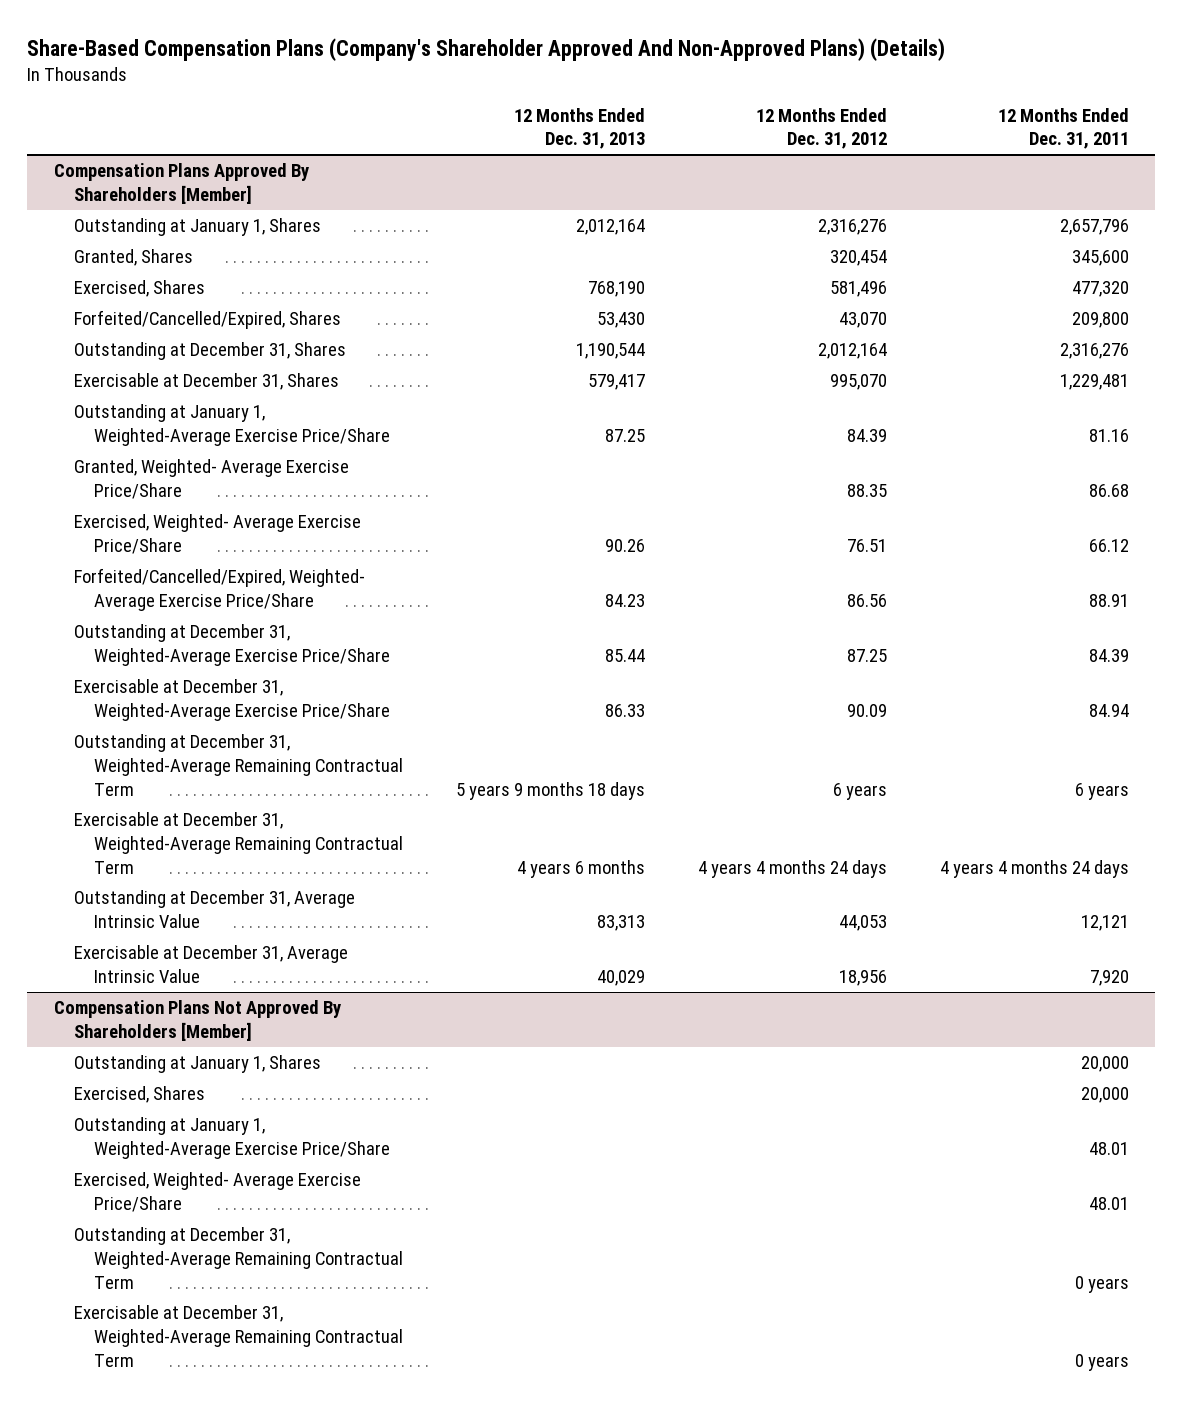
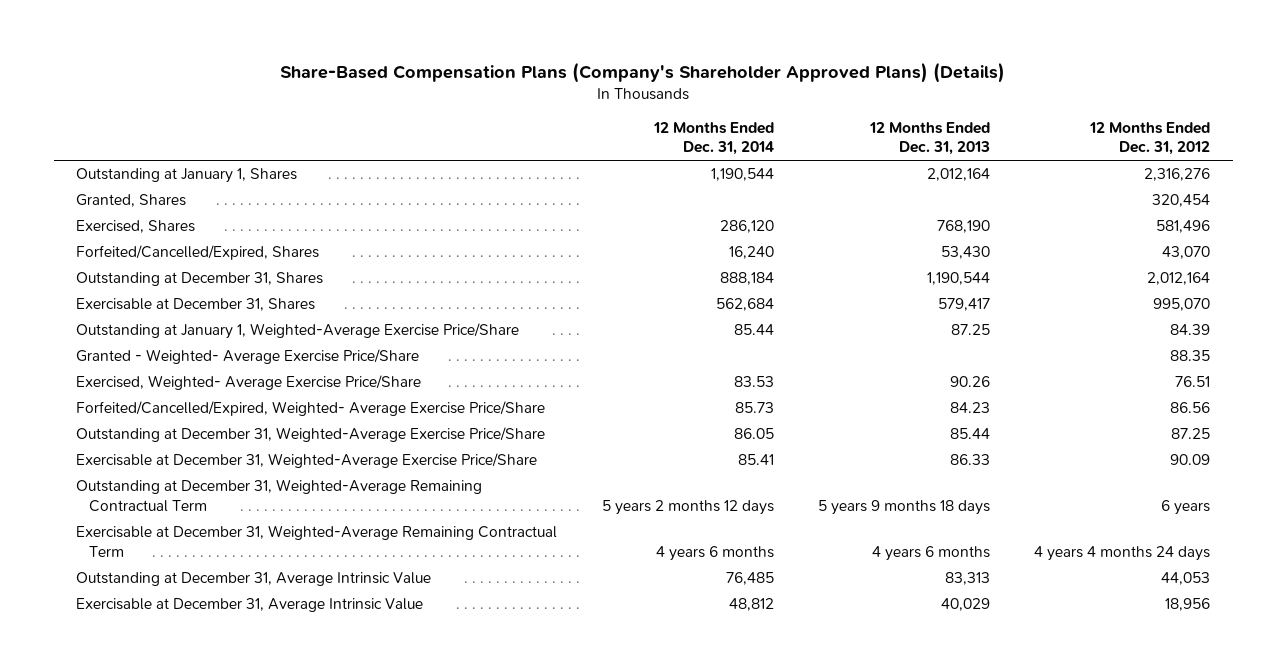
[27,37,946,61] Share-Based Compensation Plans (Company's Shareholder Approved And Non-Approved Plans) (Details) -> [280,62,1006,84] Share-Based Compensation Plans (Company's Shareholder Approved Plans) (Details)
[997,107,1129,150] 12 Months Ended Dec. 31, 2011 -> none
none -> [652,121,774,156] 12 Months Ended Dec. 31, 2014
[53,163,309,204] Compensation Plans Approved By Shareholders [Member] -> none
[73,459,349,499] Granted, Weighted- Average Exercise Price/Share -> [76,349,420,365] Granted - Weighted- Average Exercise Price/Share
[53,1000,341,1041] Compensation Plans Not Approved By Shareholders [Member] -> none
[73,1055,321,1074] Outstanding at January 1, Shares -> none
[73,1086,205,1104] Exercised, Shares -> none
[73,1117,390,1159] Outstanding at January 1, Weighted-Average Exercise Price/Share -> none
[73,1172,361,1212] Exercised, Weighted- Average Exercise Price/Share -> none
[73,1227,403,1289] Outstanding at December 31, Weighted-Average Remaining Contractual Term -> none
[73,1305,403,1367] Exercisable at December 31, Weighted-Average Remaining Contractual Term -> none

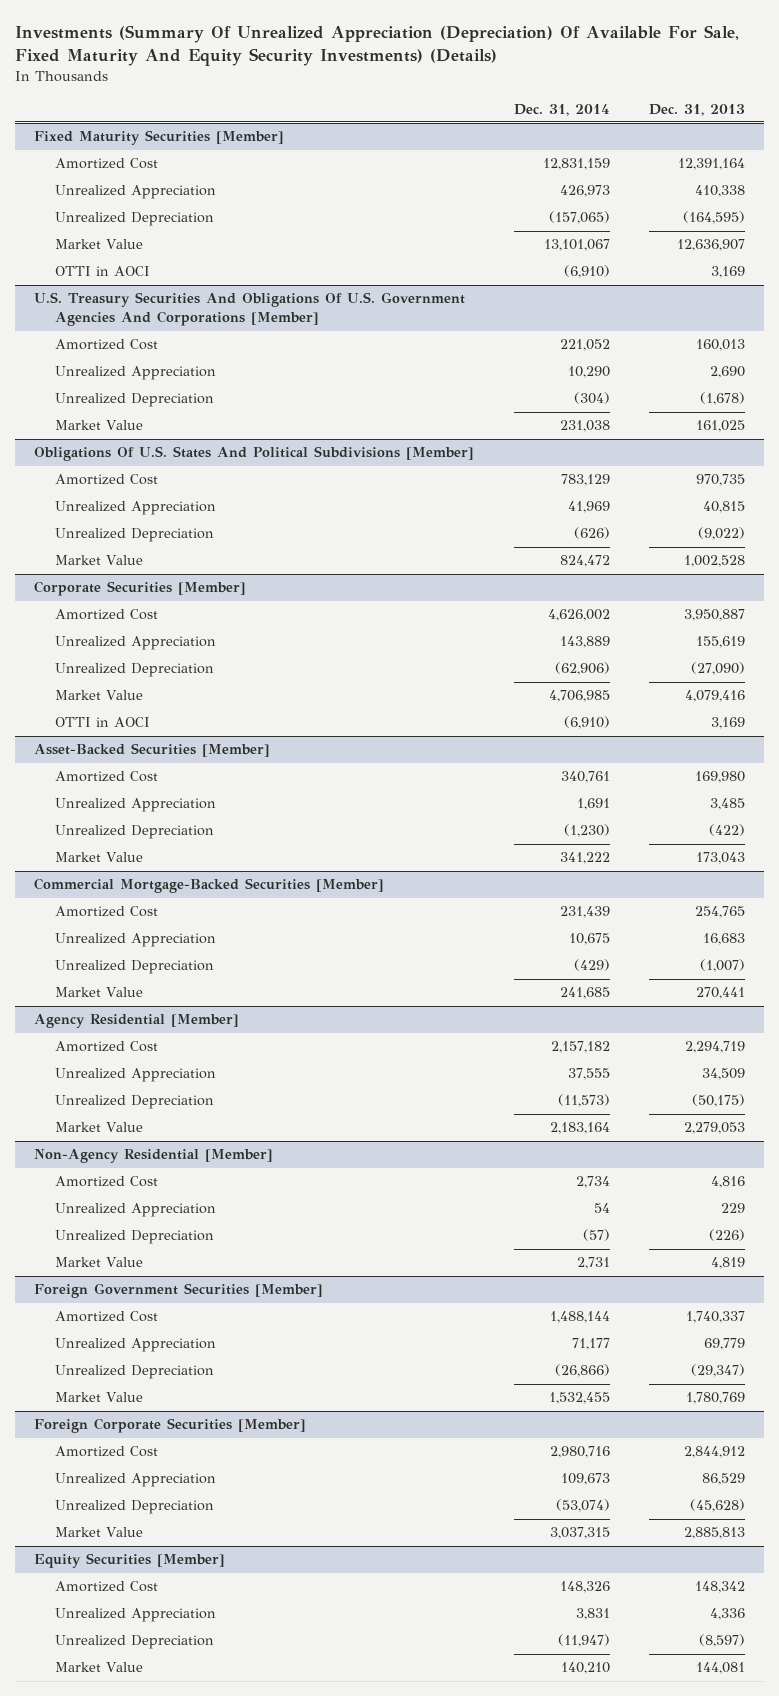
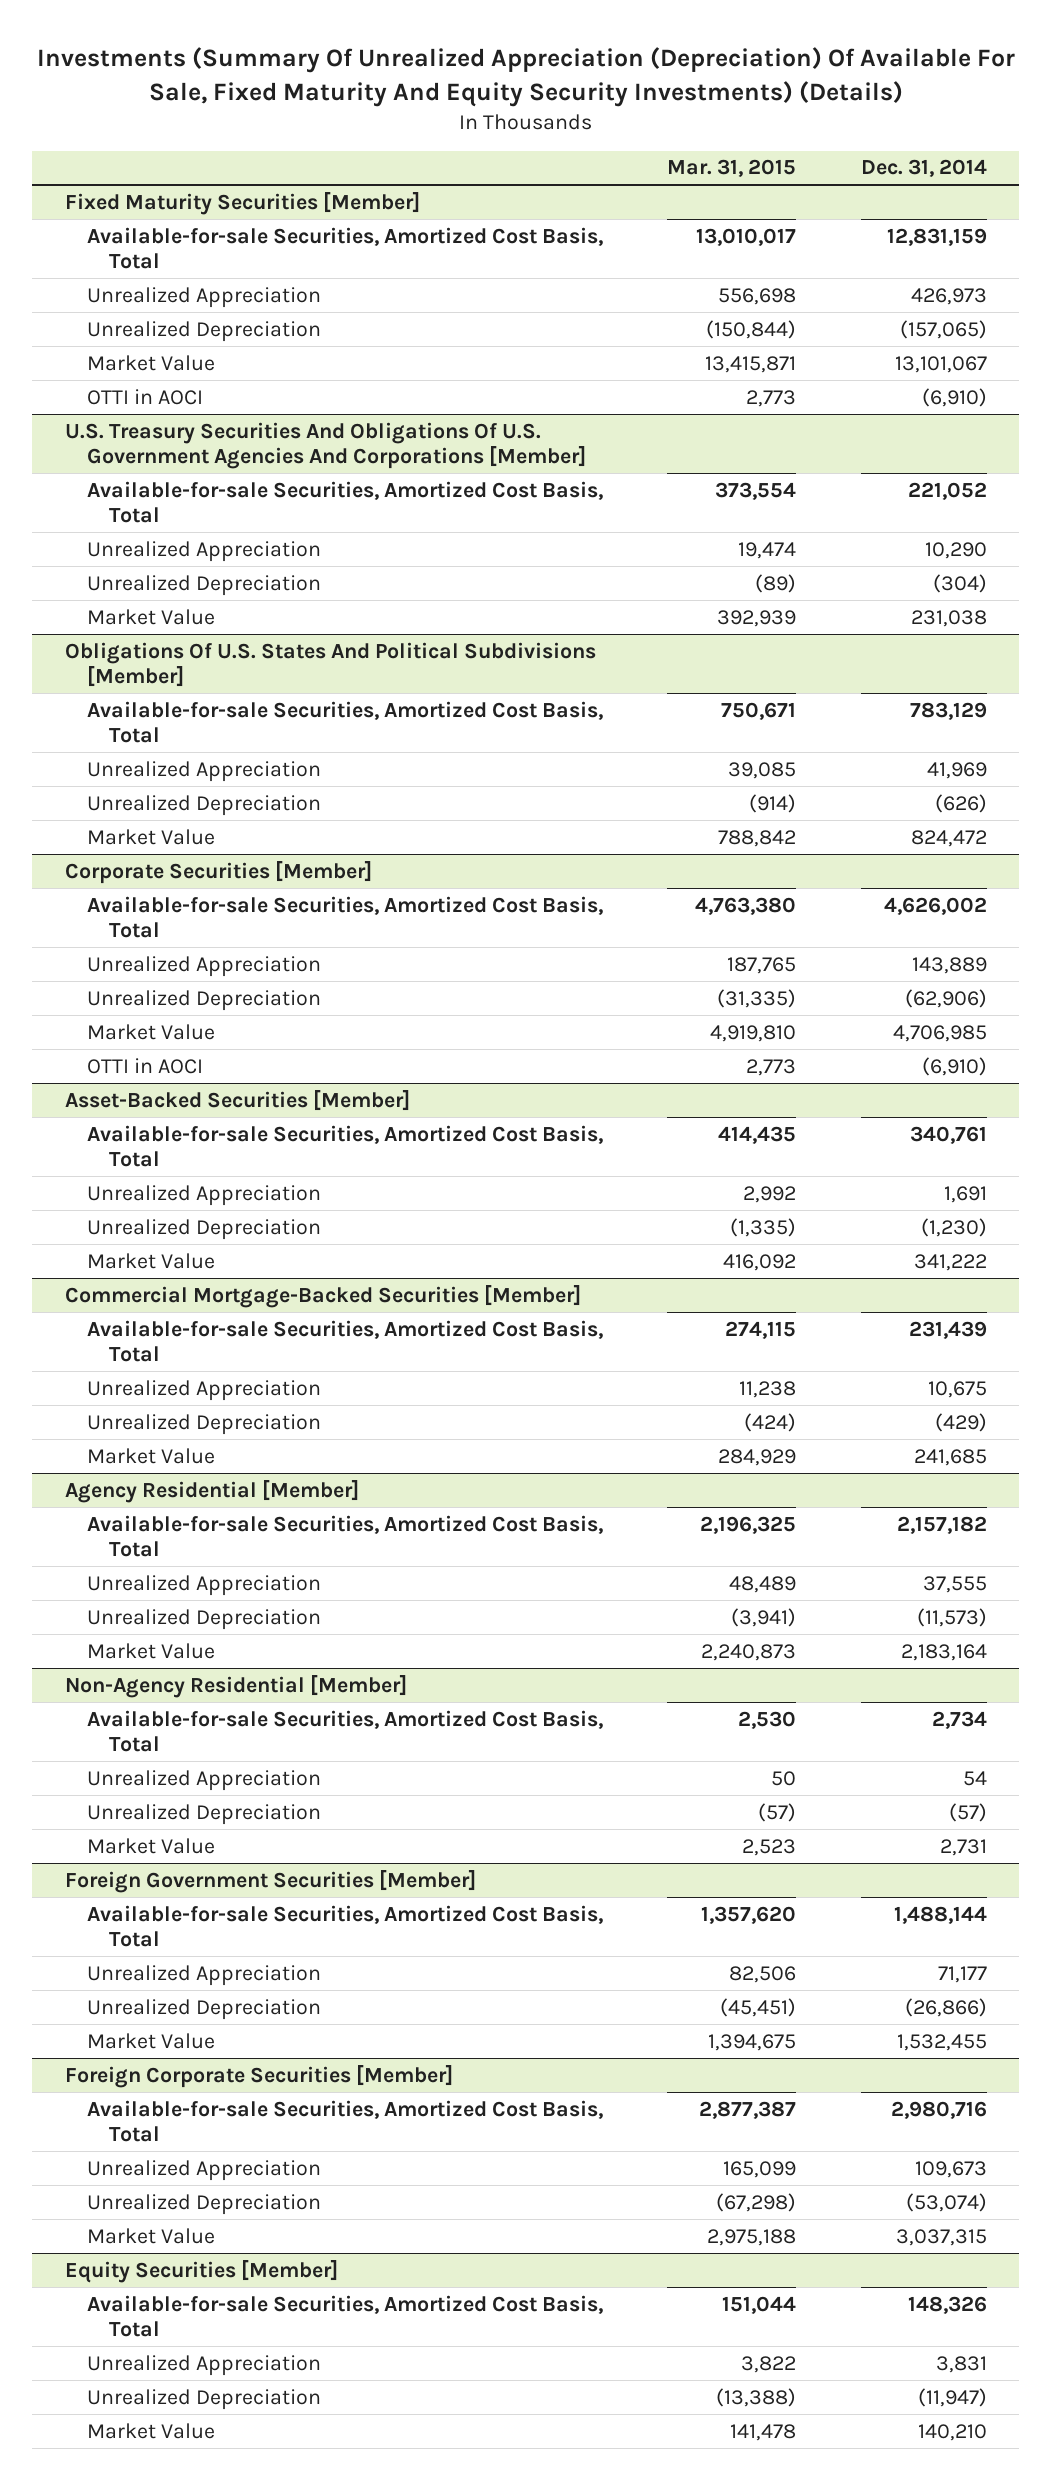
[648,103,745,116] Dec. 31, 2013 -> none
none -> [667,159,797,178] Mar. 31, 2015
[55,158,159,170] Amortized Cost -> [86,226,603,269] Available-for-sale Securities, Amortized Cost Basis, Total
[55,339,159,351] Amortized Cost -> [86,480,603,523] Available-for-sale Securities, Amortized Cost Basis, Total
[55,474,159,486] Amortized Cost -> [86,700,603,743] Available-for-sale Securities, Amortized Cost Basis, Total
[55,609,159,621] Amortized Cost -> [86,895,603,938] Available-for-sale Securities, Amortized Cost Basis, Total
[55,771,159,783] Amortized Cost -> [86,1124,603,1167] Available-for-sale Securities, Amortized Cost Basis, Total
[55,906,159,918] Amortized Cost -> [86,1319,603,1362] Available-for-sale Securities, Amortized Cost Basis, Total
[55,1041,159,1053] Amortized Cost -> [86,1514,603,1557] Available-for-sale Securities, Amortized Cost Basis, Total
[55,1176,159,1188] Amortized Cost -> [86,1709,603,1752] Available-for-sale Securities, Amortized Cost Basis, Total
[55,1311,159,1323] Amortized Cost -> [86,1904,603,1947] Available-for-sale Securities, Amortized Cost Basis, Total
[55,1446,159,1458] Amortized Cost -> [86,2099,603,2142] Available-for-sale Securities, Amortized Cost Basis, Total
[55,1581,159,1593] Amortized Cost -> [86,2294,603,2337] Available-for-sale Securities, Amortized Cost Basis, Total

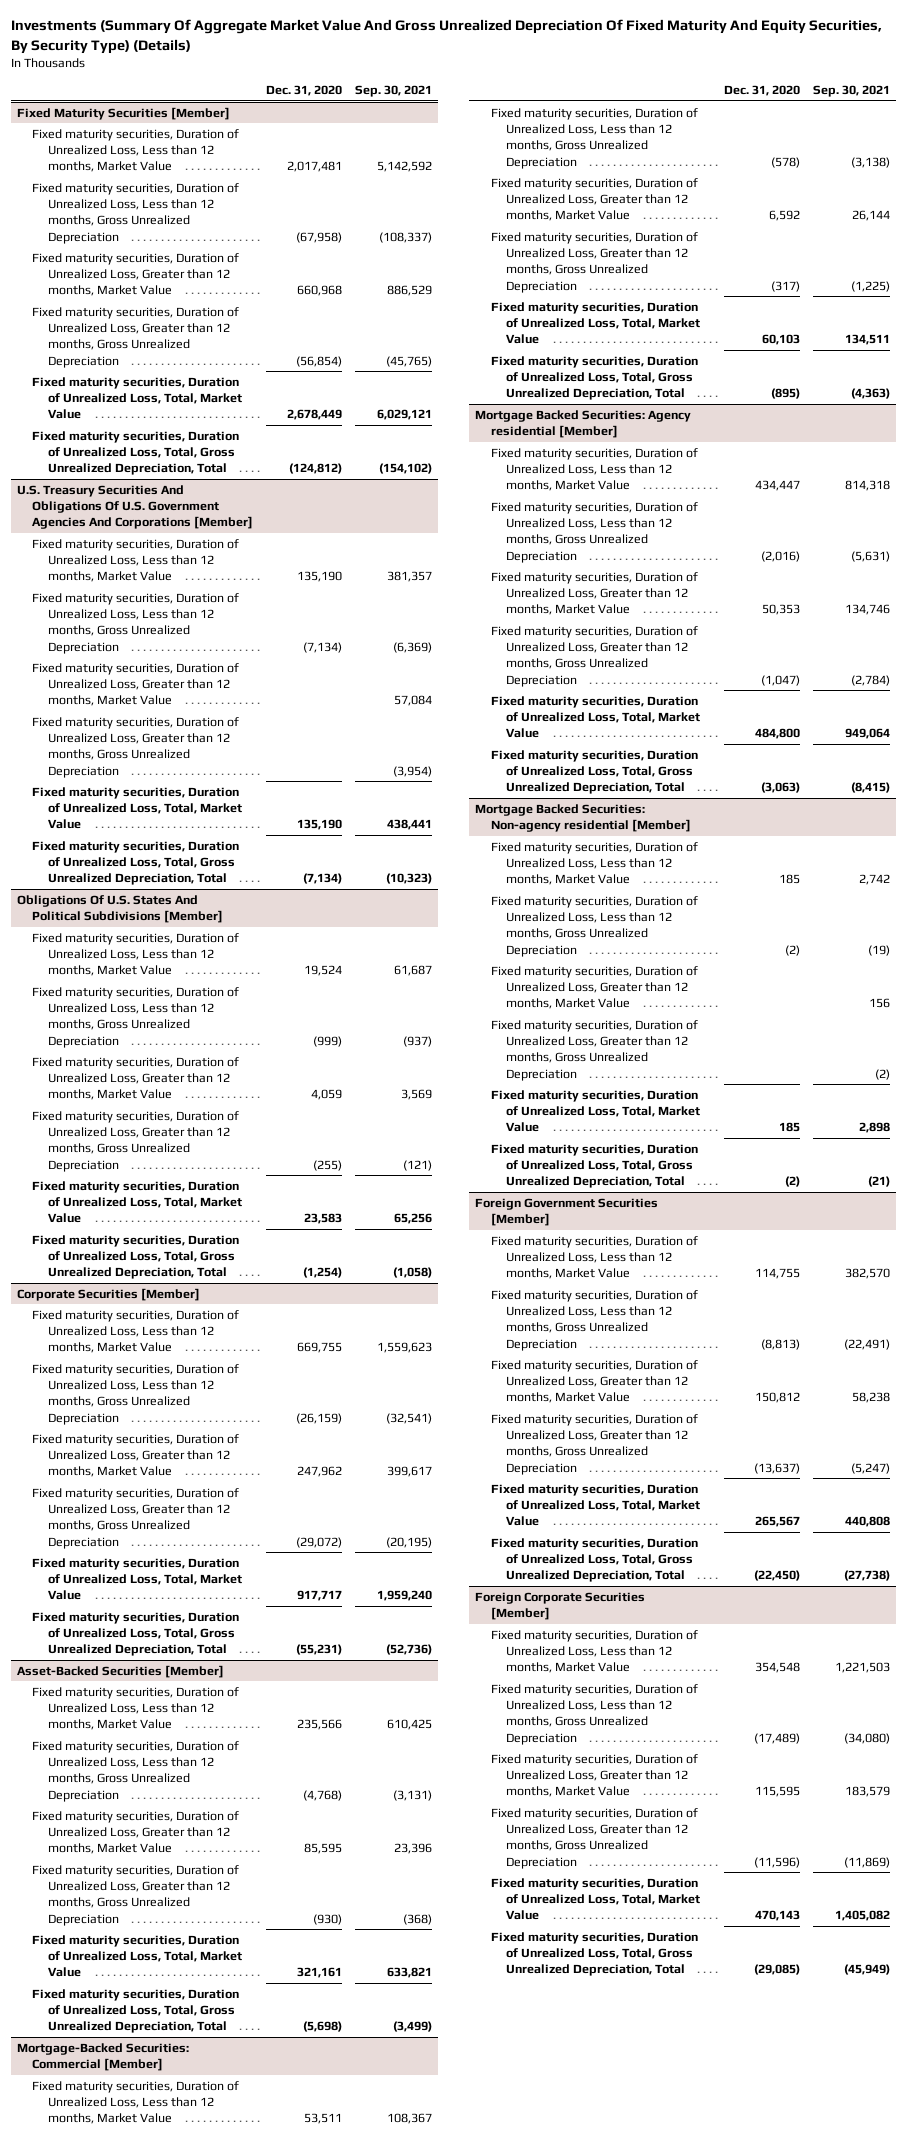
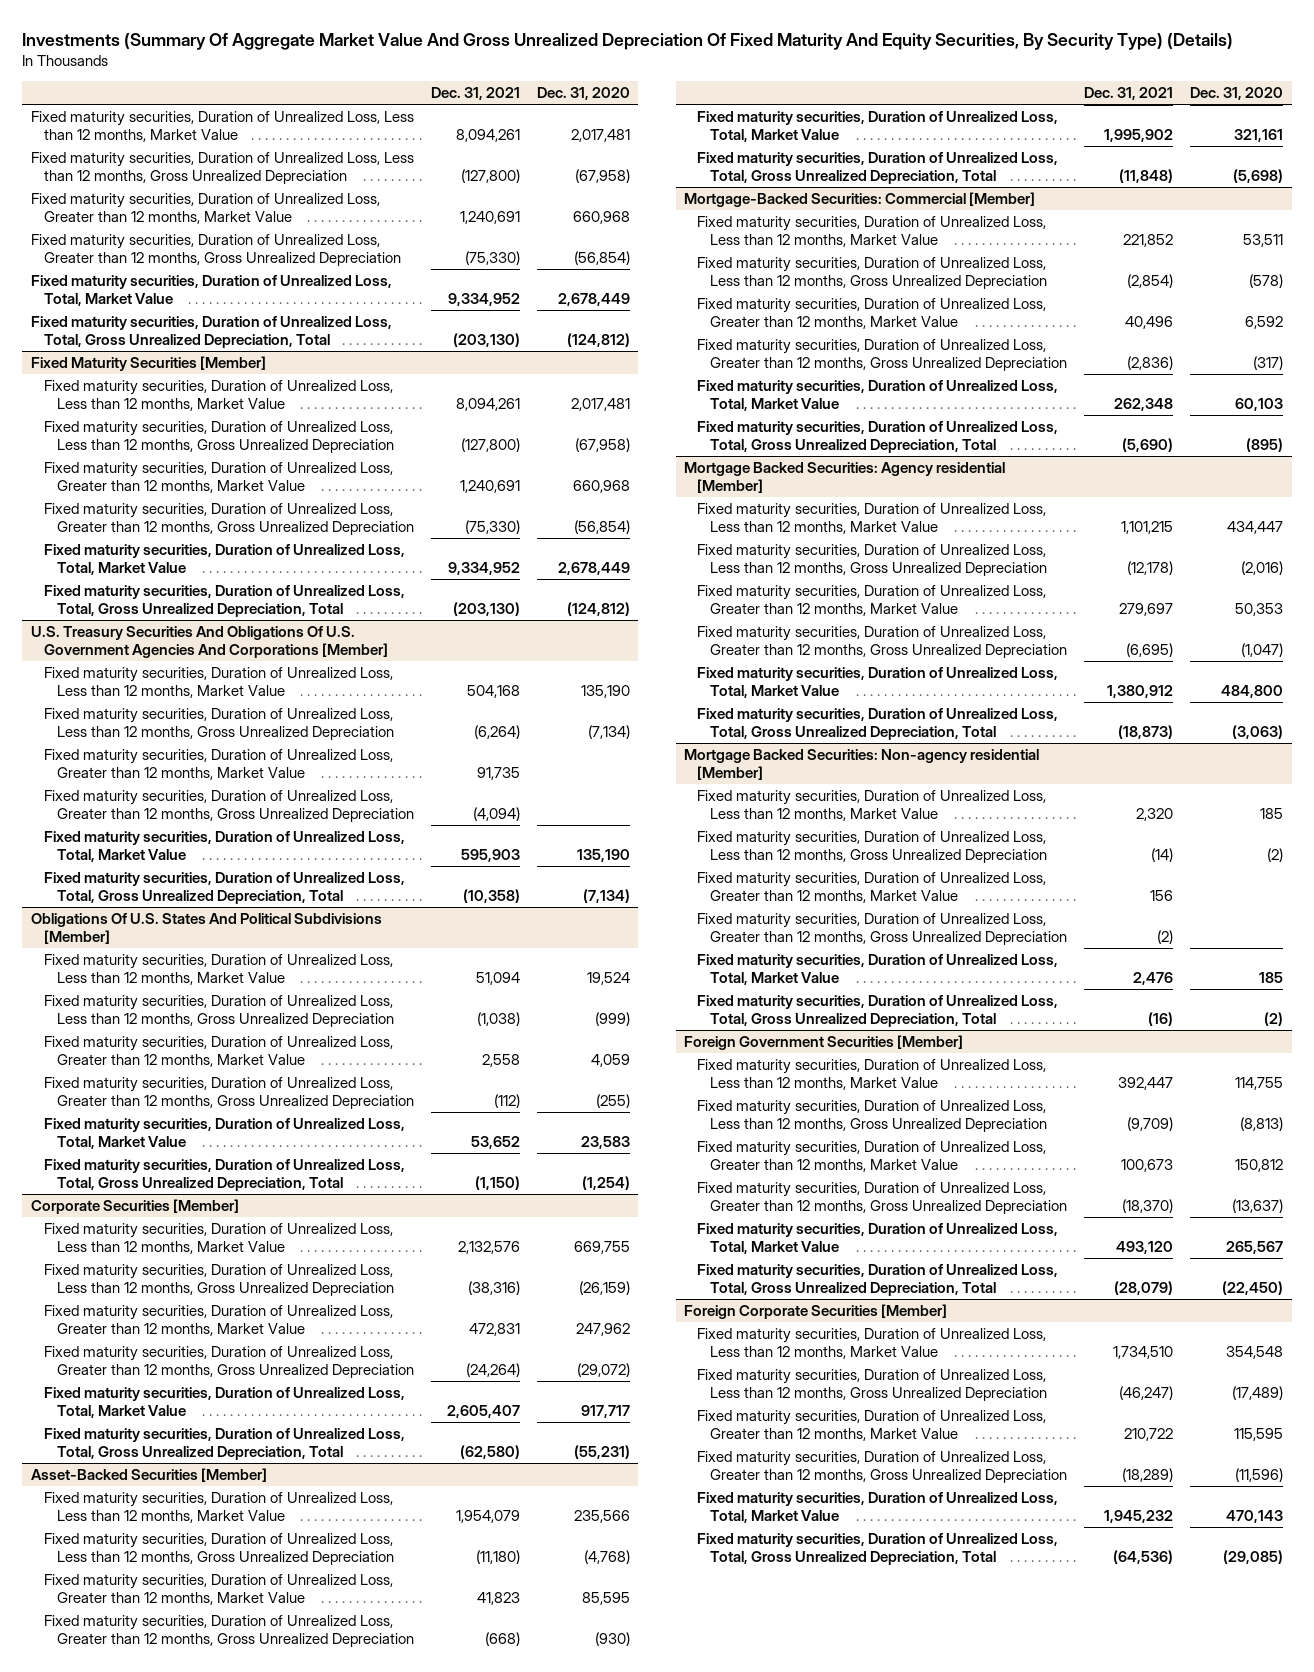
[354,84,432,97] Sep. 30, 2021 -> none
none -> [430,87,520,101] Dec. 31, 2021
none -> [30,111,414,143] Fixed maturity securities, Duration of Unrealized Loss, Less than 12 months, Market Value
none -> [30,152,414,185] Fixed maturity securities, Duration of Unrealized Loss, Less than 12 months, Gross Unrealized Depreciation
none -> [30,193,380,225] Fixed maturity securities, Duration of Unrealized Loss, Greater than 12 months, Market Value
none -> [30,234,401,267] Fixed maturity securities, Duration of Unrealized Loss, Greater than 12 months, Gross Unrealized Depreciation
none -> [30,275,392,307] Fixed maturity securities, Duration of Unrealized Loss, Total, Market Value
none -> [30,316,392,349] Fixed maturity securities, Duration of Unrealized Loss, Total, Gross Unrealized Depreciation, Total

